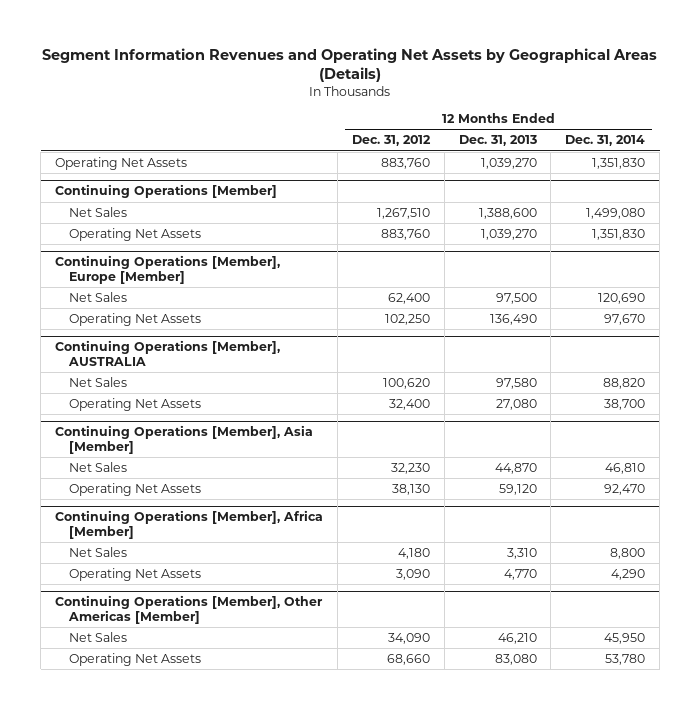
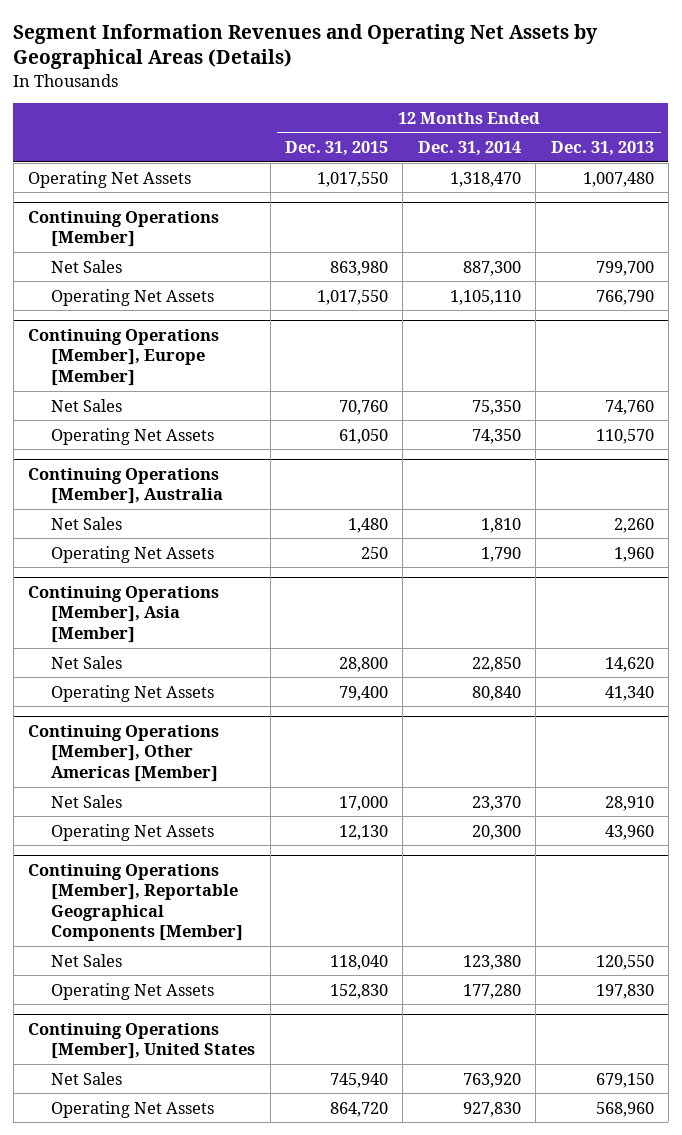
[351,135,431,147] Dec. 31, 2012 -> none
none -> [284,141,388,157] Dec. 31, 2015
[480,157,537,169] 1,039,270 -> [582,171,654,187] 1,007,480
[592,157,646,169] 1,351,830 -> [449,171,521,187] 1,318,470
[478,207,537,219] 1,388,600 -> [595,260,654,276] 799,700
[586,207,646,219] 1,499,080 -> [462,260,521,276] 887,300
[480,228,537,240] 1,039,270 -> [595,289,654,305] 766,790
[592,228,646,240] 1,351,830 -> [449,289,521,305] 1,105,110
[495,292,537,304] 97,500 -> [604,399,654,415] 74,760
[598,292,646,304] 120,690 -> [471,399,521,415] 75,350
[489,313,537,325] 136,490 -> [595,428,654,444] 110,570
[604,313,646,325] 97,670 -> [471,428,521,444] 74,350
[55,340,281,367] Continuing Operations [Member], AUSTRALIA -> [28,467,224,505] Continuing Operations [Member], Australia
[495,377,537,389] 97,580 -> [613,517,654,533] 2,260
[603,377,646,389] 88,820 -> [480,517,521,533] 1,810
[495,398,537,410] 27,080 -> [613,546,654,562] 1,960
[604,398,646,410] 38,700 -> [480,546,521,562] 1,790
[55,510,324,540] Continuing Operations [Member], Africa [Member] -> none
[69,546,128,557] Net Sales -> none
[69,567,202,581] Operating Net Assets -> none
[494,462,537,474] 44,870 -> [604,656,654,672] 14,620
[605,462,646,474] 46,810 -> [471,656,521,672] 22,850
[498,483,537,495] 59,120 -> [604,685,654,701] 41,340
[604,483,646,495] 92,470 -> [471,685,521,701] 80,840
[497,632,537,644] 46,210 -> [604,795,654,811] 28,910
[604,632,646,644] 45,950 -> [471,795,521,811] 23,370
[494,653,537,665] 83,080 -> [604,824,654,840] 43,960
[605,653,646,665] 53,780 -> [471,824,521,840] 20,300
none -> [28,863,244,942] Continuing Operations [Member], Reportable Geographical Components [Member]
none -> [51,953,123,967] Net Sales
none -> [51,982,215,1000] Operating Net Assets
none -> [28,1022,256,1060] Continuing Operations [Member], United States
none -> [51,1071,123,1085] Net Sales
none -> [51,1100,215,1118] Operating Net Assets

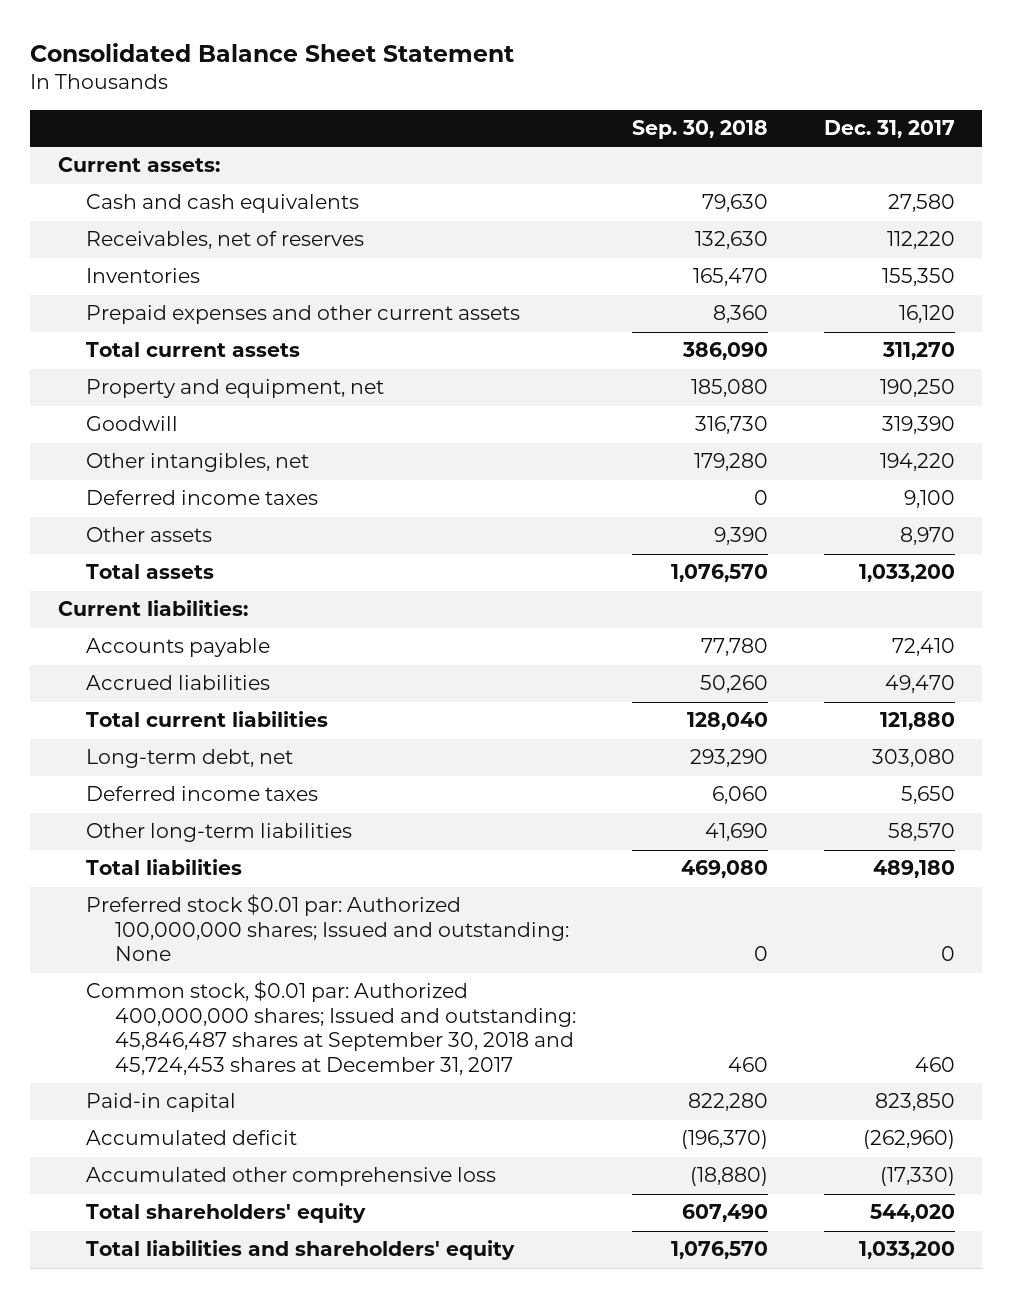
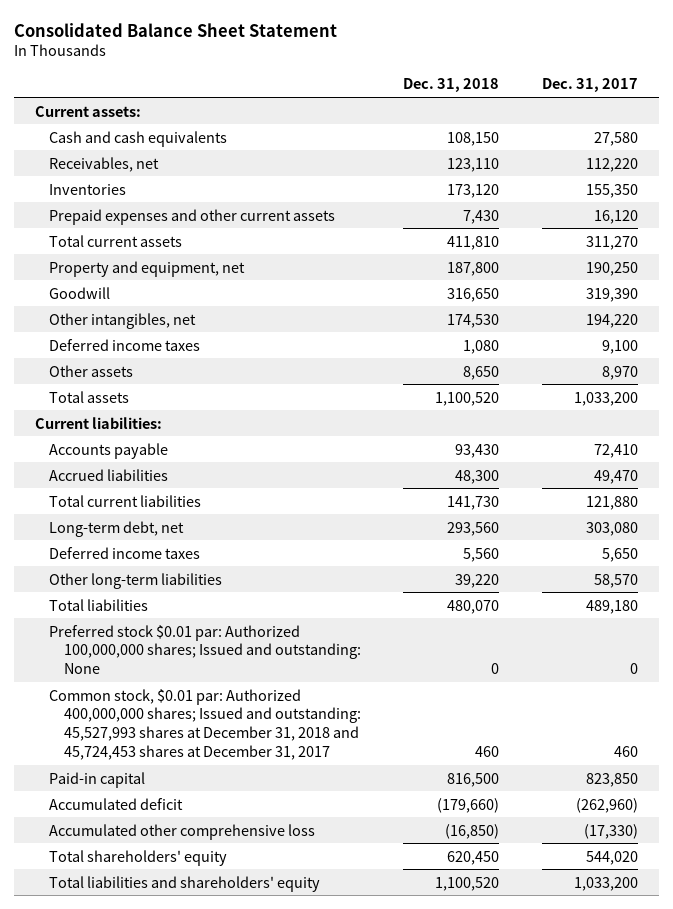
[631,120,768,140] Sep. 30, 2018 -> none
none -> [403,78,500,93] Dec. 31, 2018
[86,231,365,250] Receivables, net of reserves -> [49,156,160,172] Receivables, net
[86,980,577,1075] Common stock, $0.01 par: Authorized 400,000,000 shares; Issued and outstanding: 45,846,487 shares at September 30, 2018 and 45,724,453 shares at December 31, 2017 -> [49,688,361,760] Common stock, $0.01 par: Authorized 400,000,000 shares; Issued and outstanding: 45,527,993 shares at December 31, 2018 and 45,724,453 shares at December 31, 2017

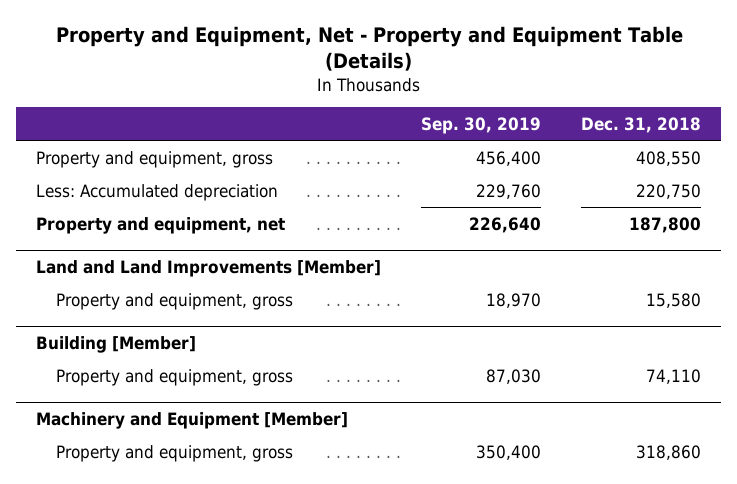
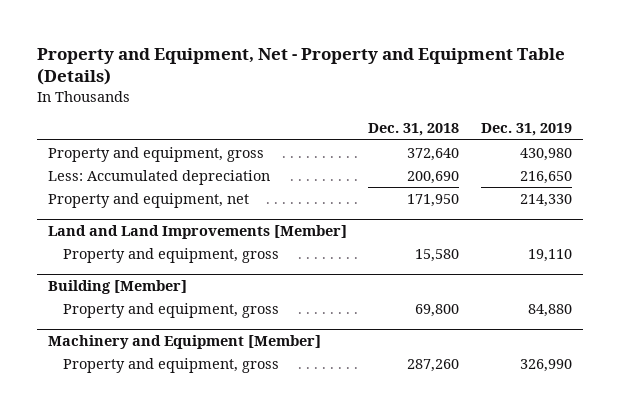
[421,116,542,134] Sep. 30, 2019 -> none
none -> [480,123,572,137] Dec. 31, 2019
[636,150,702,166] 408,550 -> [407,147,460,161] 372,640
[636,183,702,199] 220,750 -> [407,170,460,184] 200,690
[629,216,702,233] 187,800 -> [407,193,460,207] 171,950
[646,368,702,384] 74,110 -> [415,303,460,317] 69,800
[636,444,702,460] 318,860 -> [407,358,460,372] 287,260

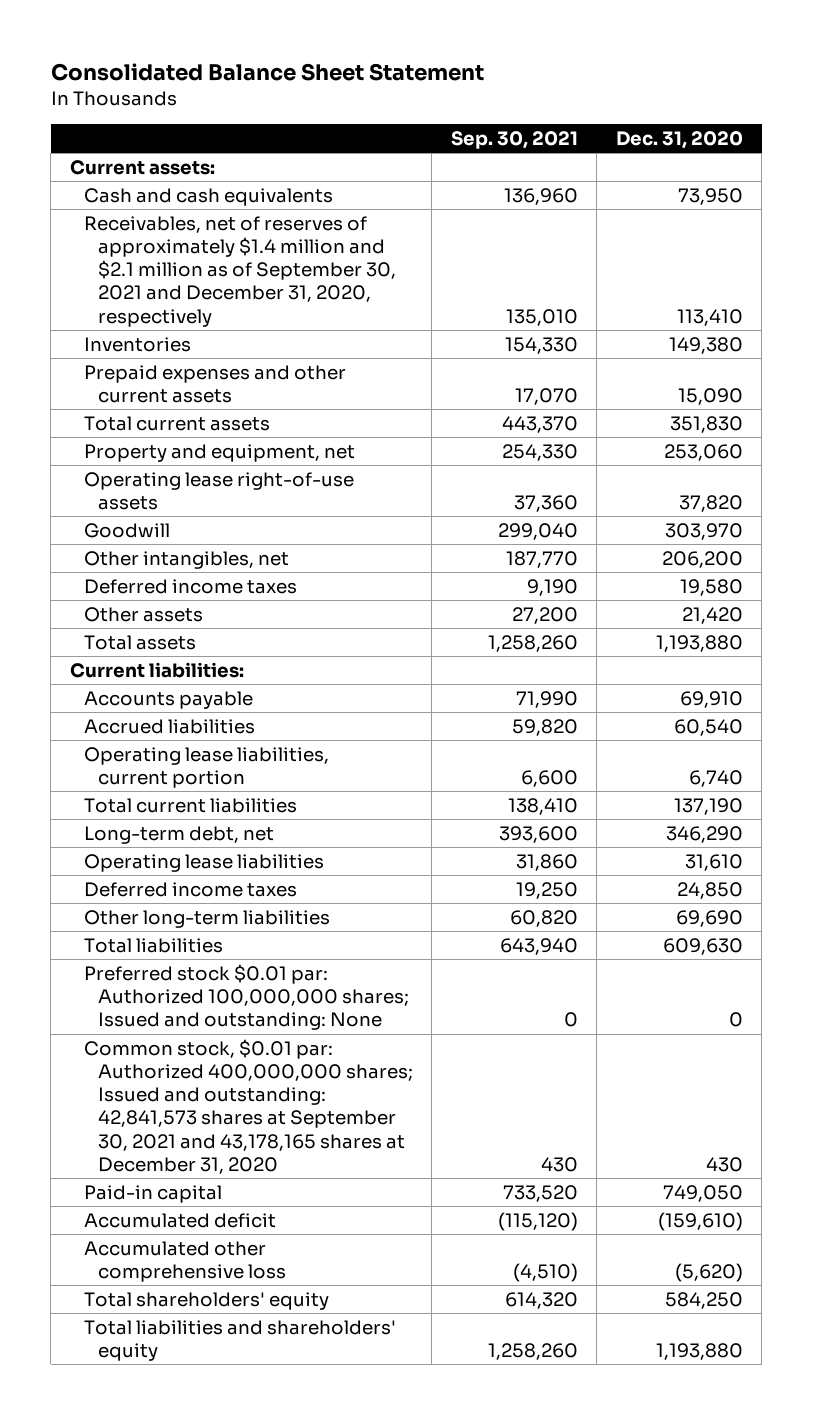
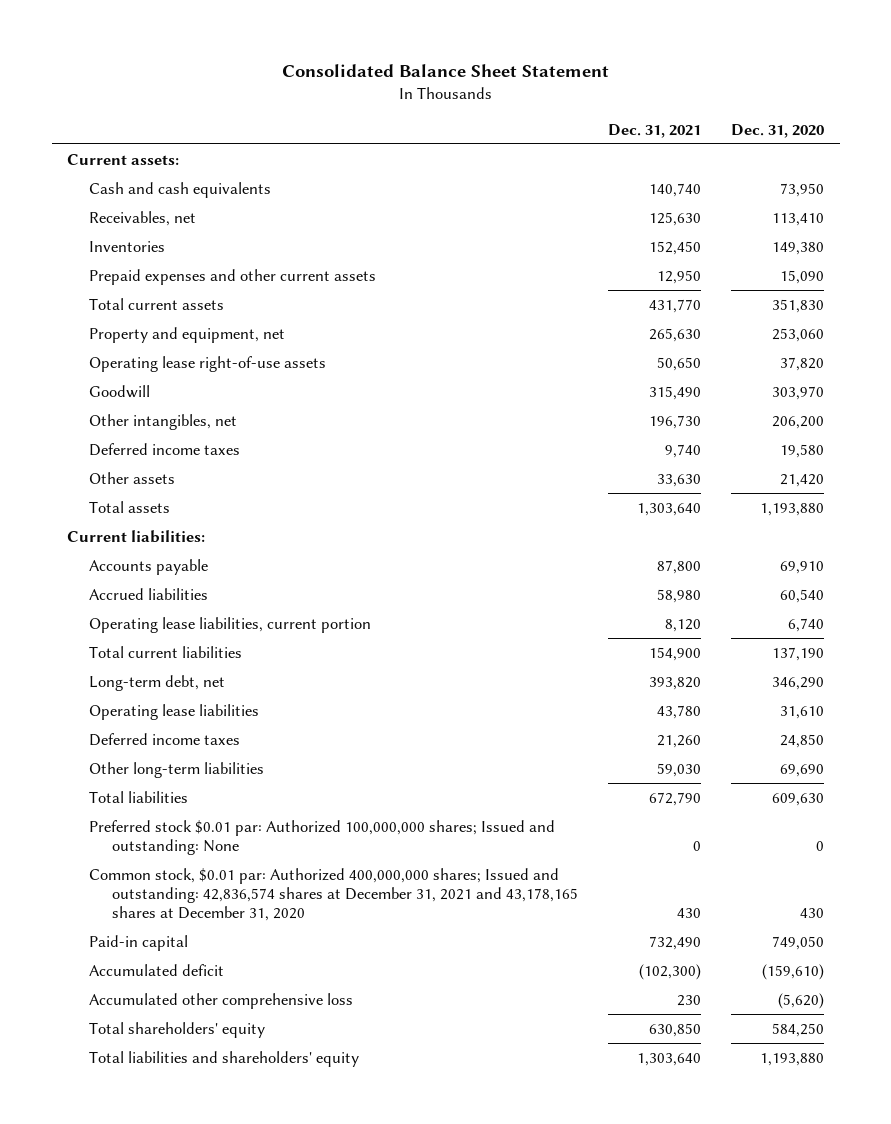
[450,130,578,149] Sep. 30, 2021 -> none
none -> [608,123,702,138] Dec. 31, 2021
[83,215,397,327] Receivables, net of reserves of approximately $1.4 million and $2.1 million as of September 30, 2021 and December 31, 2020, respectively -> [89,210,197,226] Receivables, net
[83,1038,414,1174] Common stock, $0.01 par: Authorized 400,000,000 shares; Issued and outstanding: 42,841,573 shares at September 30, 2021 and 43,178,165 shares at December 31, 2020 -> [89,867,578,921] Common stock, $0.01 par: Authorized 400,000,000 shares; Issued and outstanding: 42,836,574 shares at December 31, 2021 and 43,178,165 shares at December 31, 2020

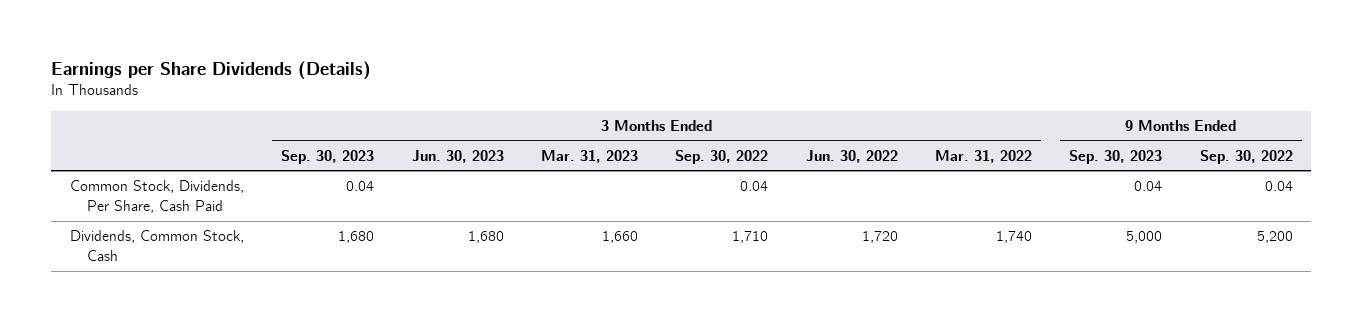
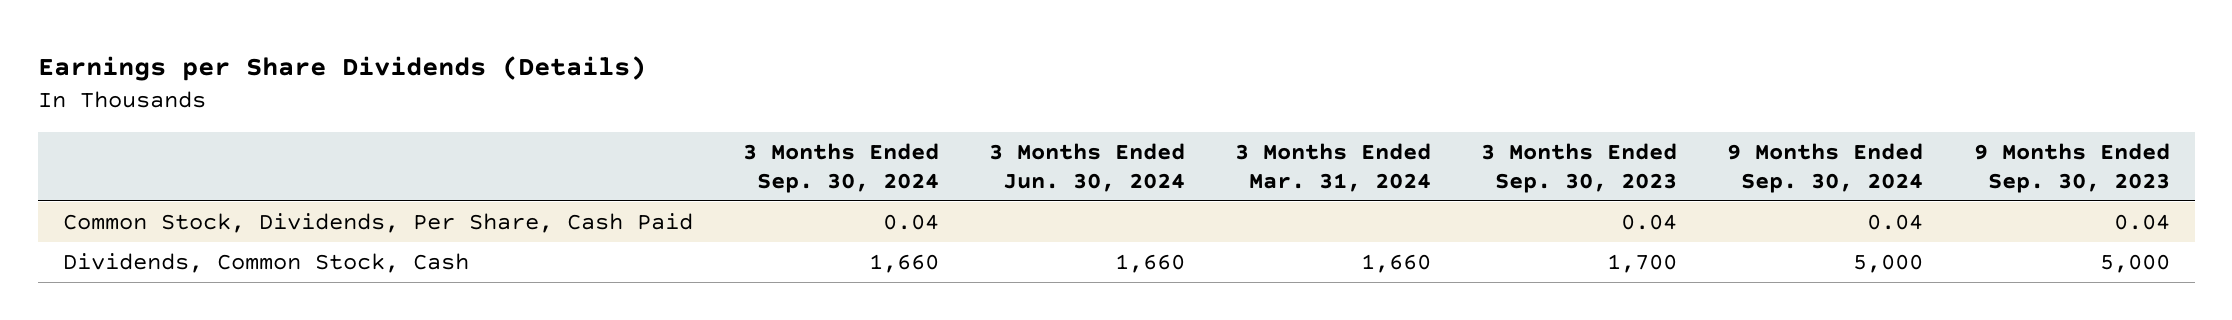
[411,149,504,163] Jun. 30, 2023 -> none
[540,149,638,163] Mar. 31, 2023 -> none
[675,149,769,164] Sep. 30, 2022 -> none
[805,149,898,163] Jun. 30, 2022 -> none
[934,149,1032,163] Mar. 31, 2022 -> none
[1199,149,1293,164] Sep. 30, 2022 -> none
none -> [742,142,939,193] 3 Months Ended Sep. 30, 2024
none -> [989,142,1186,192] 3 Months Ended Jun. 30, 2024
none -> [1235,142,1432,192] 3 Months Ended Mar. 31, 2024
none -> [1727,142,1924,193] 9 Months Ended Sep. 30, 2024
[338,231,375,244] 1,680 -> [1607,254,1678,274] 1,700

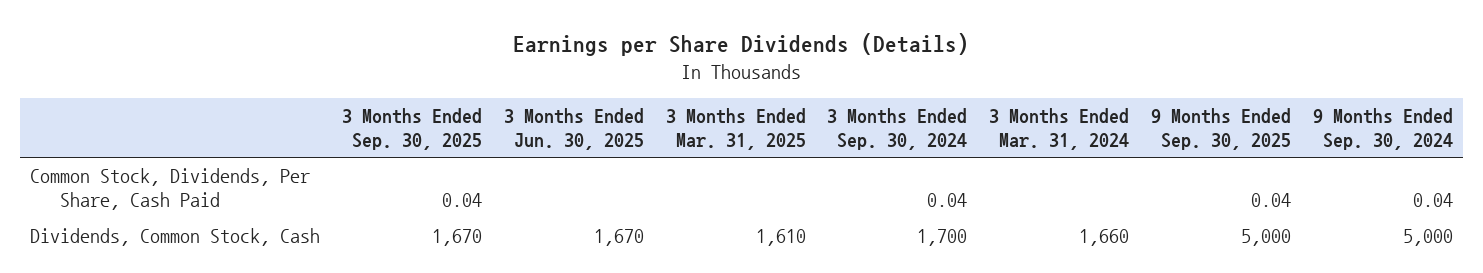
[989,142,1186,192] 3 Months Ended Jun. 30, 2024 -> none
[1481,142,1678,193] 3 Months Ended Sep. 30, 2023 -> none
[1973,142,2170,193] 9 Months Ended Sep. 30, 2023 -> none
none -> [342,107,483,151] 3 Months Ended Sep. 30, 2025
none -> [503,107,644,151] 3 Months Ended Jun. 30, 2025
none -> [665,107,806,151] 3 Months Ended Mar. 31, 2025
none -> [1150,107,1291,151] 9 Months Ended Sep. 30, 2025
[868,254,939,274] 1,660 -> [917,228,968,246] 1,700

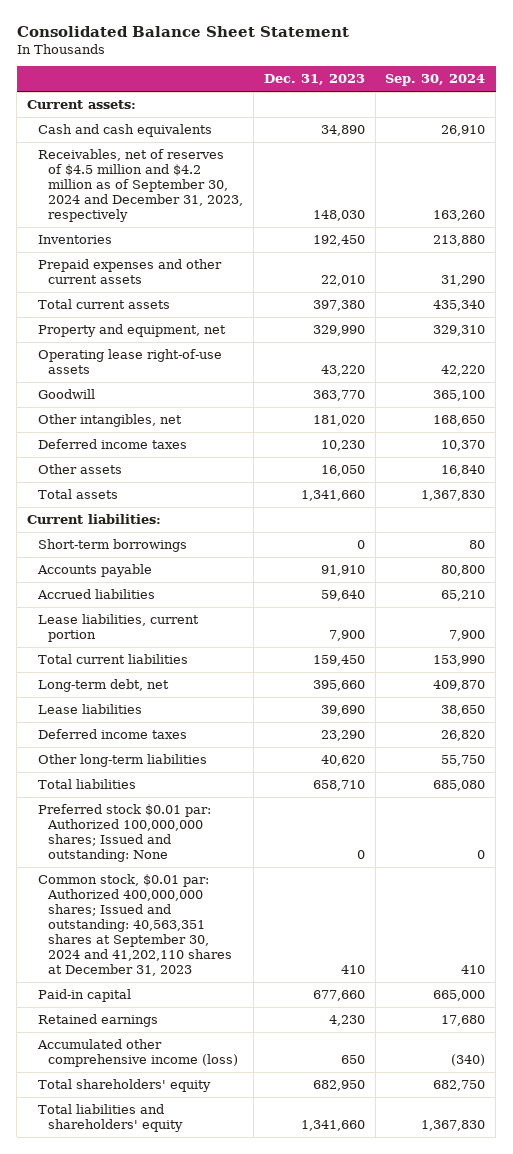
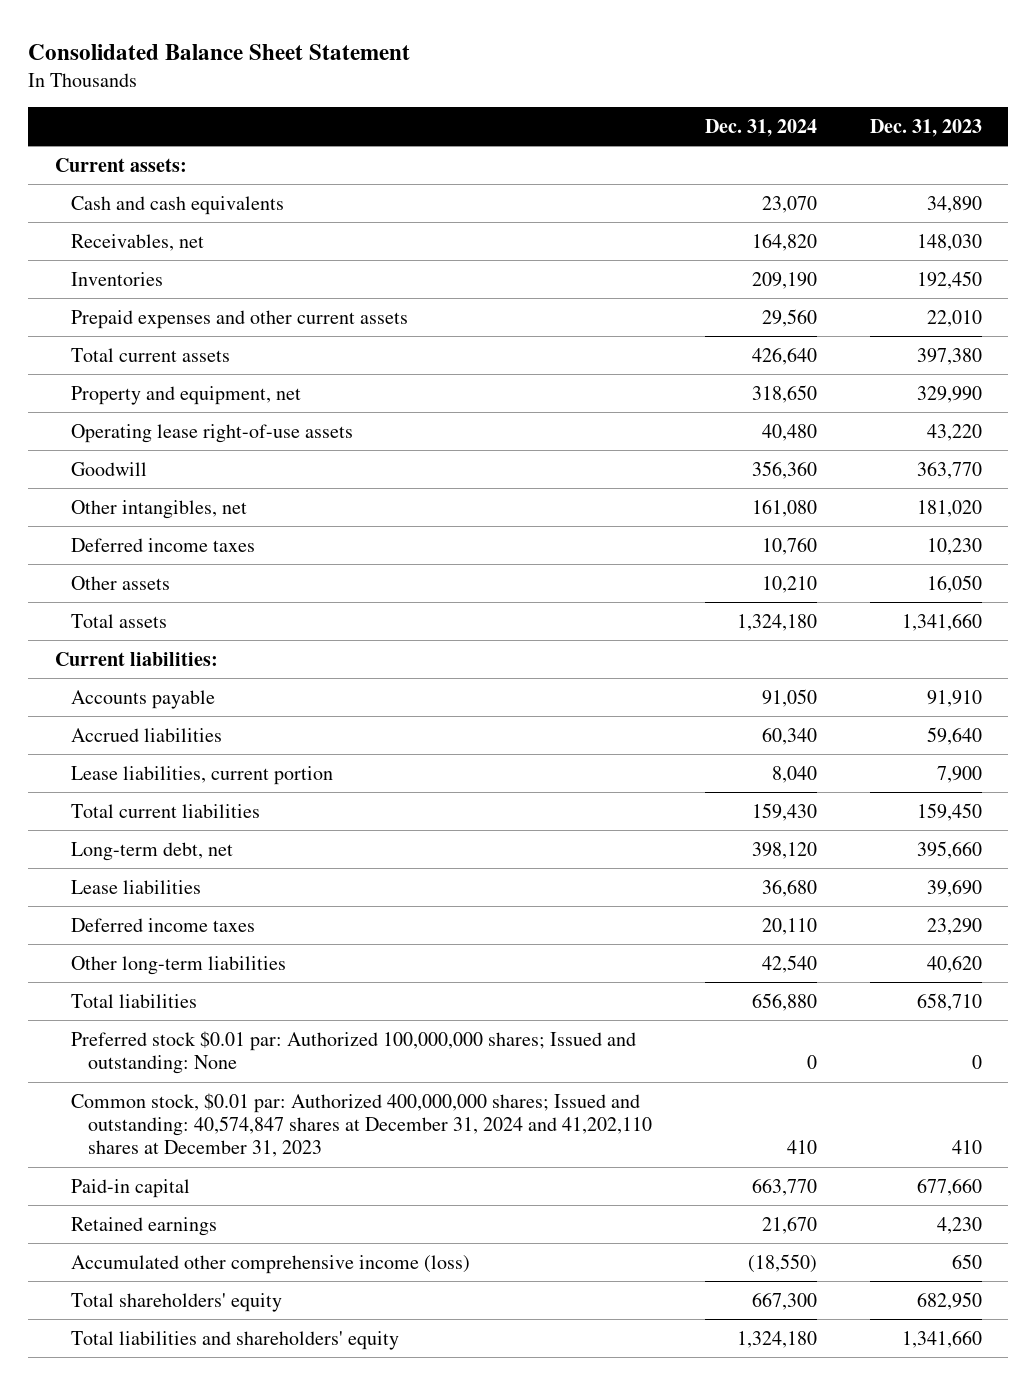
[385,74,486,87] Sep. 30, 2024 -> none
none -> [704,118,817,137] Dec. 31, 2024
[37,149,244,223] Receivables, net of reserves of $4.5 million and $4.2 million as of September 30, 2024 and December 31, 2023, respectively -> [71,233,205,251] Receivables, net
[37,539,187,553] Short-term borrowings -> none
[37,874,233,977] Common stock, $0.01 par: Authorized 400,000,000 shares; Issued and outstanding: 40,563,351 shares at September 30, 2024 and 41,202,110 shares at December 31, 2023 -> [71,1092,652,1158] Common stock, $0.01 par: Authorized 400,000,000 shares; Issued and outstanding: 40,574,847 shares at December 31, 2024 and 41,202,110 shares at December 31, 2023

